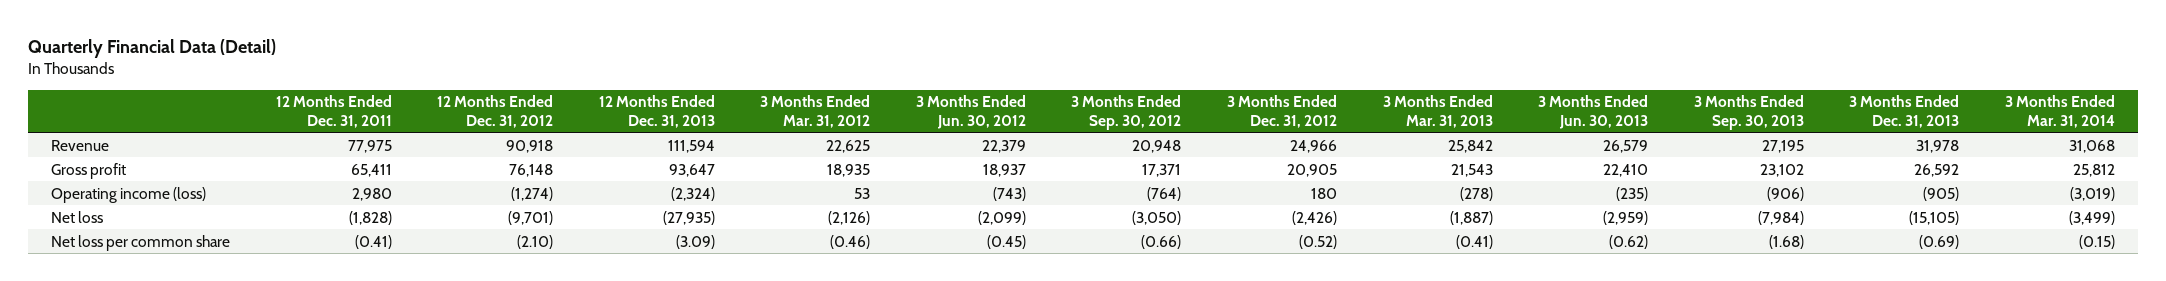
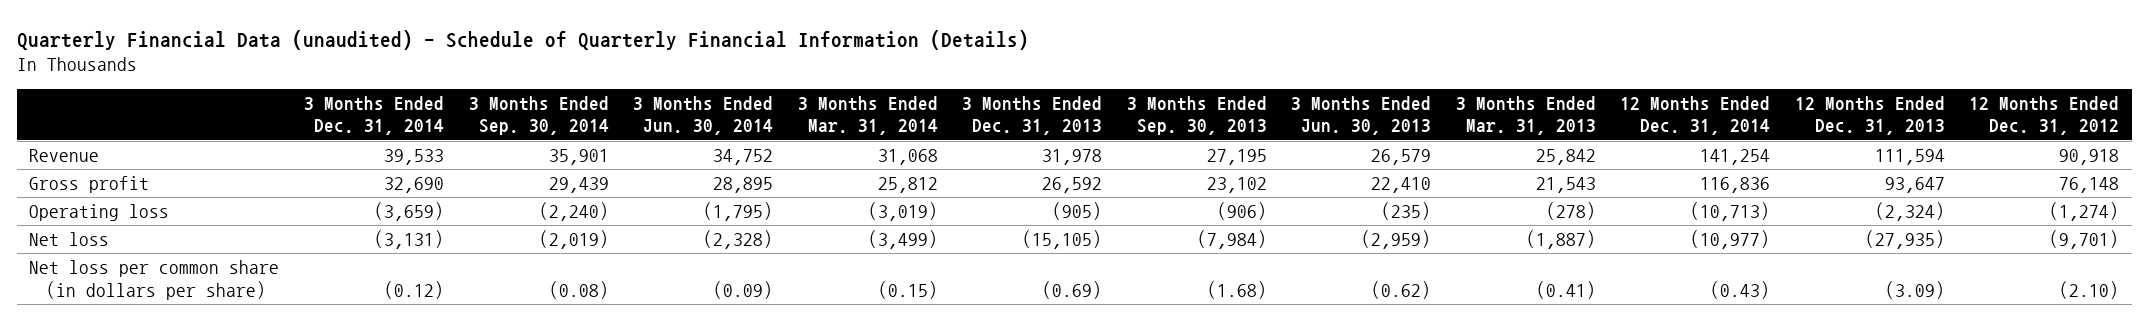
[28,38,277,58] Quarterly Financial Data (Detail) -> [17,29,1030,50] Quarterly Financial Data (unaudited) - Schedule of Quarterly Financial Information (Details)
[275,95,392,128] 12 Months Ended Dec. 31, 2011 -> none
[760,95,871,128] 3 Months Ended Mar. 31, 2012 -> none
[915,95,1026,129] 3 Months Ended Jun. 30, 2012 -> none
[1071,95,1182,130] 3 Months Ended Sep. 30, 2012 -> none
[1227,95,1338,128] 3 Months Ended Dec. 31, 2012 -> none
none -> [304,95,445,136] 3 Months Ended Dec. 31, 2014
none -> [468,95,609,136] 3 Months Ended Sep. 30, 2014
none -> [633,95,774,136] 3 Months Ended Jun. 30, 2014
none -> [1620,95,1771,136] 12 Months Ended Dec. 31, 2014
[51,186,207,203] Operating income (loss) -> [29,204,170,222] Operating loss
[51,234,231,251] Net loss per common share -> [29,260,280,300] Net loss per common share (in dollars per share)

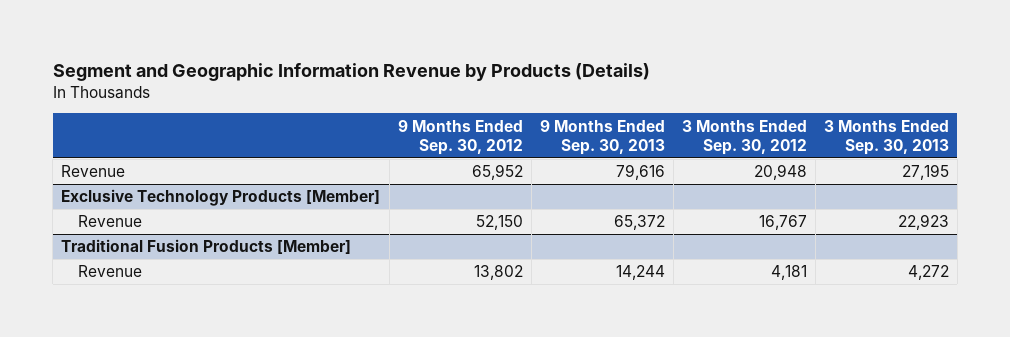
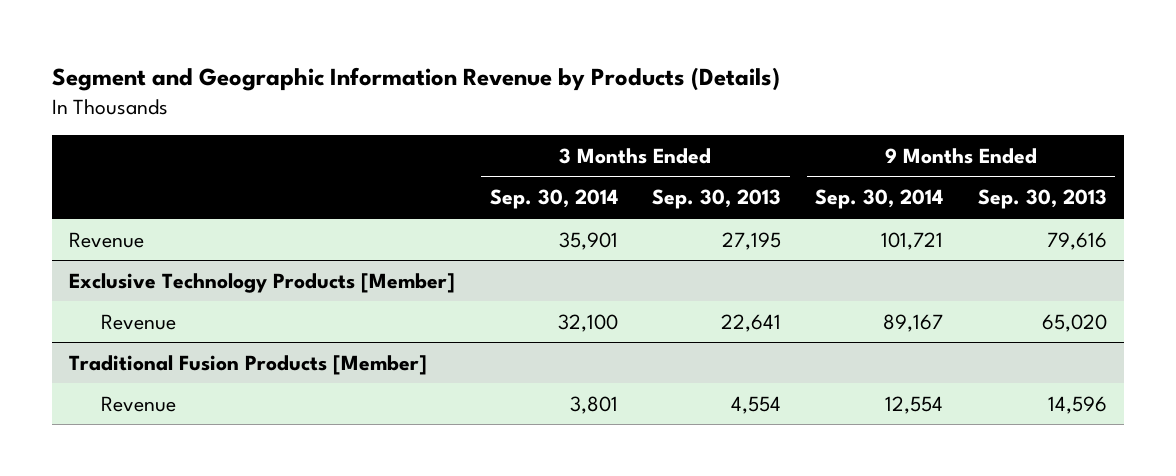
[397,119,523,155] 9 Months Ended Sep. 30, 2012 -> none
[681,119,807,155] 3 Months Ended Sep. 30, 2012 -> none
none -> [489,189,618,210] Sep. 30, 2014
none -> [815,189,944,210] Sep. 30, 2014
[613,215,665,231] 65,372 -> [1041,313,1107,332] 65,020
[897,214,949,231] 22,923 -> [720,313,781,332] 22,641
[615,265,665,281] 14,244 -> [1047,395,1107,414] 14,596
[907,265,949,281] 4,272 -> [730,395,781,414] 4,554

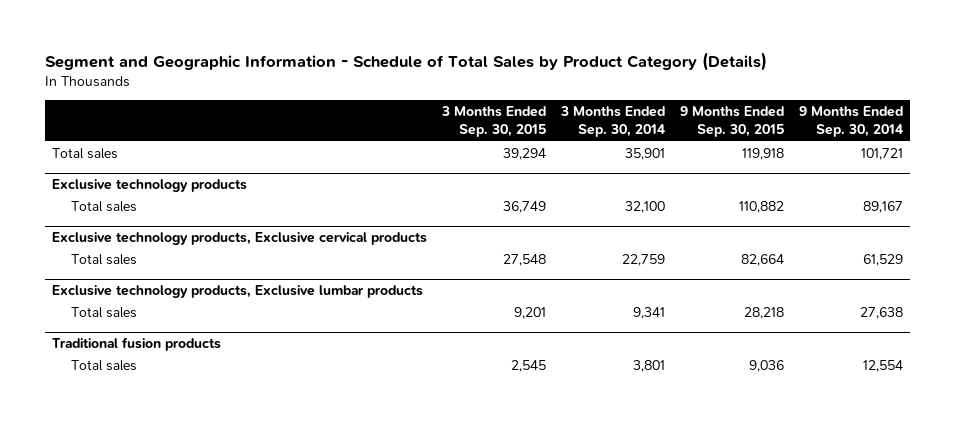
[51,67,780,92] Segment and Geographic Information Revenue by Products (Details) -> [44,51,767,71] Segment and Geographic Information - Schedule of Total Sales by Product Category (Details)
[651,189,781,210] Sep. 30, 2013 -> none
[977,189,1107,210] Sep. 30, 2013 -> none
none -> [440,106,546,138] 3 Months Ended Sep. 30, 2015
none -> [679,106,784,138] 9 Months Ended Sep. 30, 2015
[69,231,145,248] Revenue -> [52,147,119,159] Total sales
[69,272,456,293] Exclusive Technology Products [Member] -> [52,179,248,193] Exclusive technology products
[101,313,177,330] Revenue -> [70,200,137,212] Total sales
none -> [52,232,428,246] Exclusive technology products, Exclusive cervical products
none -> [70,253,137,265] Total sales
none -> [52,285,424,299] Exclusive technology products, Exclusive lumbar products
none -> [70,306,137,318] Total sales
[69,354,428,375] Traditional Fusion Products [Member] -> [52,337,222,352] Traditional fusion products
[101,395,177,412] Revenue -> [70,359,137,371] Total sales

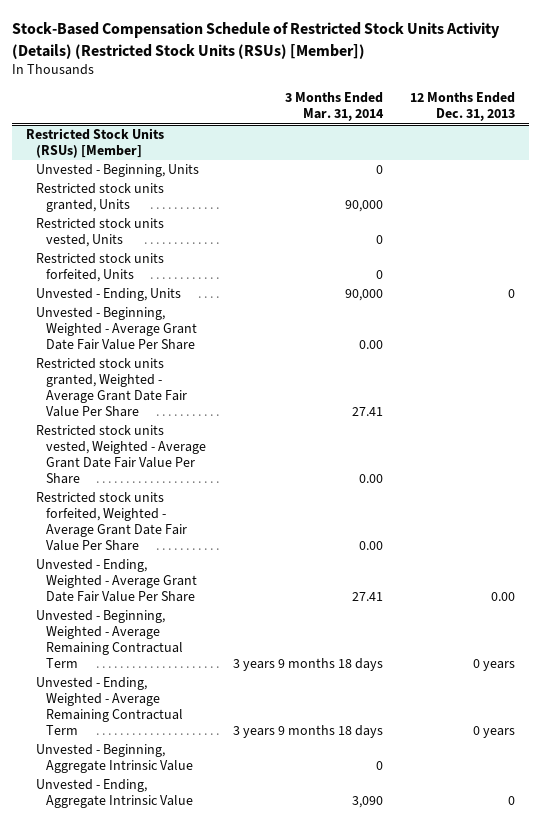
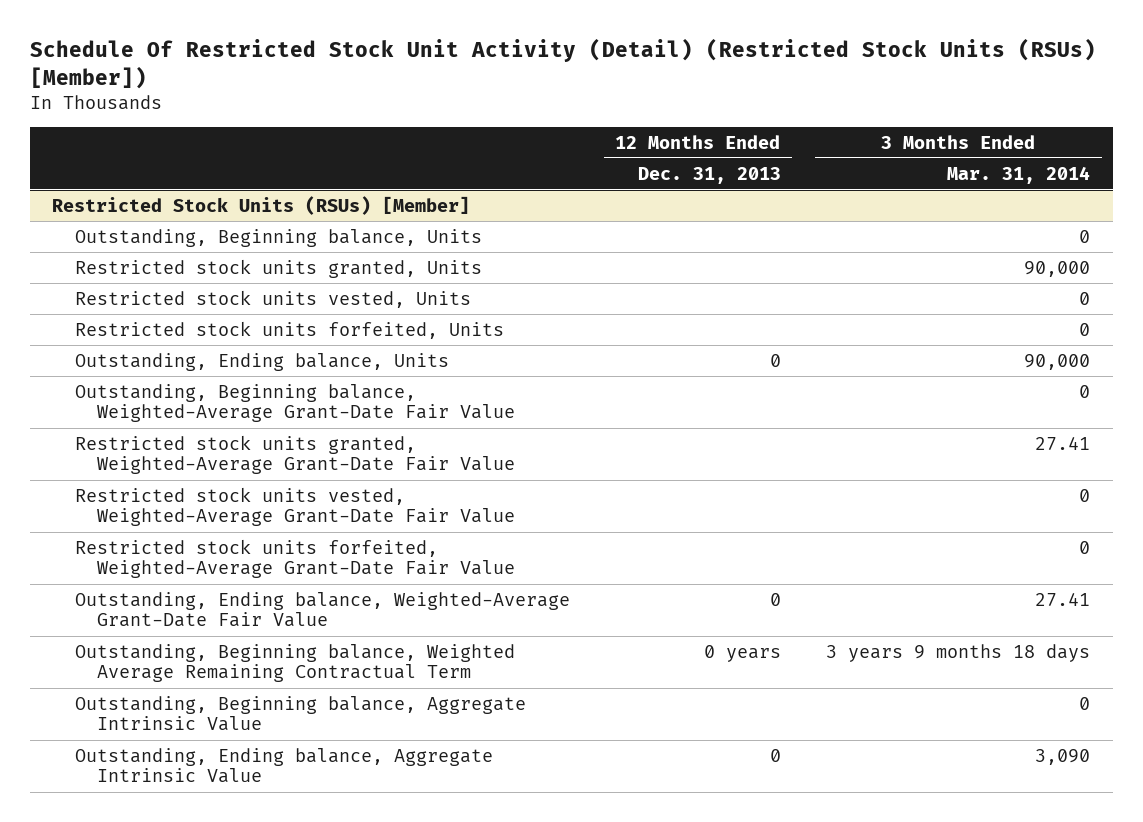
[12,21,501,59] Stock-Based Compensation Schedule of Restricted Stock Units Activity (Details) (Restricted Stock Units (RSUs) [Member]) -> [29,38,1096,90] Schedule Of Restricted Stock Unit Activity (Detail) (Restricted Stock Units (RSUs) [Member])
[35,164,199,178] Unvested - Beginning, Units -> [74,228,482,247] Outstanding, Beginning balance, Units
[35,677,183,736] Unvested - Ending, Weighted - Average Remaining Contractual Term -> none
[35,288,181,302] Unvested - Ending, Units -> [74,352,449,371] Outstanding, Ending balance, Units
[35,307,197,351] Unvested - Beginning, Weighted - Average Grant Date Fair Value Per Share -> [74,383,516,423] Outstanding, Beginning balance, Weighted-Average Grant-Date Fair Value
[358,340,383,350] 0.00 -> [1079,384,1091,398] 0
[35,358,187,418] Restricted stock units granted, Weighted - Average Grant Date Fair Value Per Share -> [74,434,516,475] Restricted stock units granted, Weighted-Average Grant-Date Fair Value
[35,425,206,485] Restricted stock units vested, Weighted - Average Grant Date Fair Value Per Share -> [74,486,516,527] Restricted stock units vested, Weighted-Average Grant-Date Fair Value
[358,474,383,484] 0.00 -> [1079,488,1091,502] 0
[35,492,187,552] Restricted stock units forfeited, Weighted - Average Grant Date Fair Value Per Share -> [74,538,516,579] Restricted stock units forfeited, Weighted-Average Grant-Date Fair Value
[358,541,383,551] 0.00 -> [1079,540,1091,554] 0
[35,559,197,603] Unvested - Ending, Weighted - Average Grant Date Fair Value Per Share -> [74,591,570,628] Outstanding, Ending balance, Weighted-Average Grant-Date Fair Value
[491,592,516,602] 0.00 -> [769,592,781,606] 0
[35,610,183,669] Unvested - Beginning, Weighted - Average Remaining Contractual Term -> [74,643,515,683] Outstanding, Beginning balance, Weighted Average Remaining Contractual Term
[35,744,193,774] Unvested - Beginning, Aggregate Intrinsic Value -> [74,695,526,732] Outstanding, Beginning balance, Aggregate Intrinsic Value
[35,779,193,809] Unvested - Ending, Aggregate Intrinsic Value -> [74,747,493,784] Outstanding, Ending balance, Aggregate Intrinsic Value

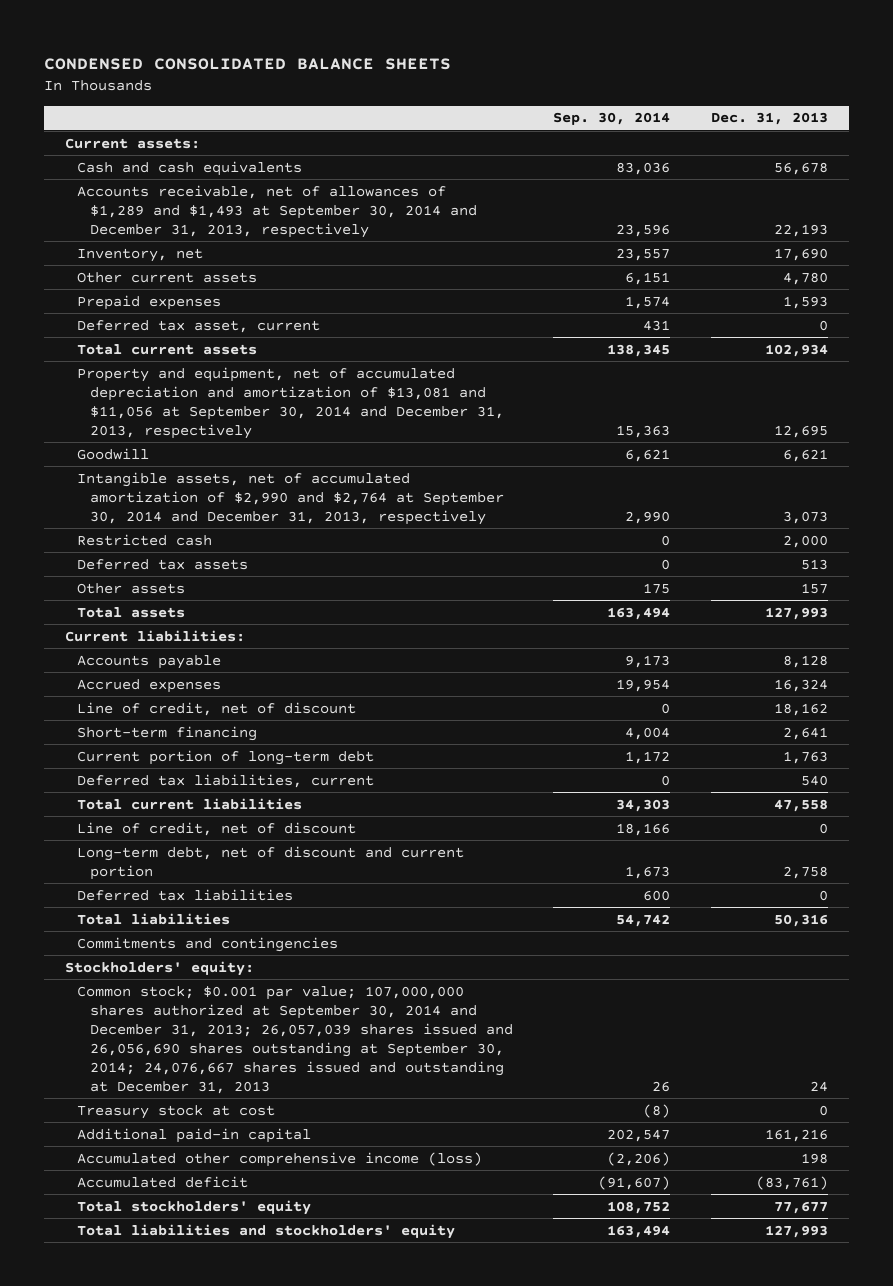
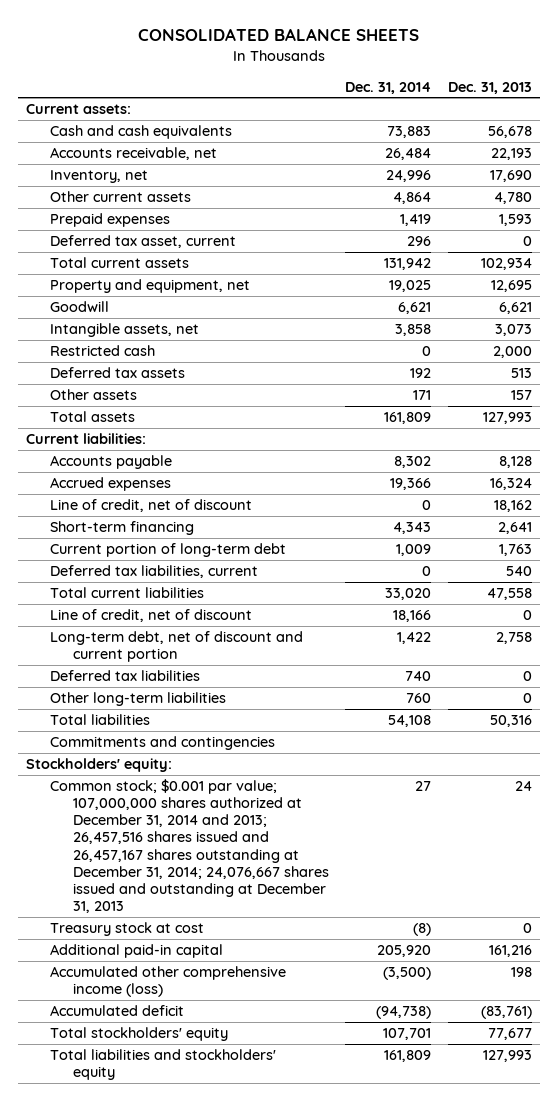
[44,57,452,70] CONDENSED CONSOLIDATED BALANCE SHEETS -> [138,27,420,41] CONSOLIDATED BALANCE SHEETS
[553,112,671,126] Sep. 30, 2014 -> none
none -> [345,81,432,94] Dec. 31, 2014
[77,184,477,238] Accounts receivable, net of allowances of $1,289 and $1,493 at September 30, 2014 and December 31, 2013, respectively -> [49,147,217,161] Accounts receivable, net
[77,366,504,439] Property and equipment, net of accumulated depreciation and amortization of $13,081 and $11,056 at September 30, 2014 and December 31, 2013, respectively -> [49,279,250,294] Property and equipment, net
[77,471,504,525] Intangible assets, net of accumulated amortization of $2,990 and $2,764 at September 30, 2014 and December 31, 2013, respectively -> [49,323,199,338] Intangible assets, net
none -> [49,692,226,707] Other long-term liabilities
[77,985,513,1094] Common stock; $0.001 par value; 107,000,000 shares authorized at September 30, 2014 and December 31, 2013; 26,057,039 shares issued and 26,056,690 shares outstanding at September 30, 2014; 24,076,667 shares issued and outstanding at December 31, 2013 -> [49,779,329,913] Common stock; $0.001 par value; 107,000,000 shares authorized at December 31, 2014 and 2013; 26,457,516 shares issued and 26,457,167 shares outstanding at December 31, 2014; 24,076,667 shares issued and outstanding at December 31, 2013

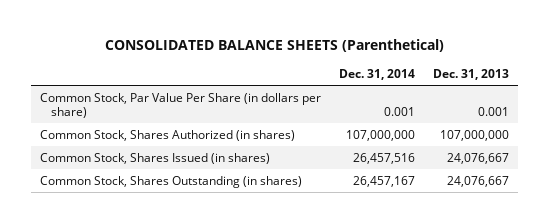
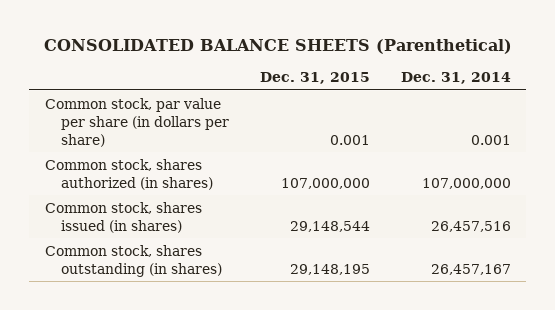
[432,69,509,81] Dec. 31, 2013 -> none
none -> [259,72,370,85] Dec. 31, 2015
[40,92,322,118] Common Stock, Par Value Per Share (in dollars per share) -> [44,97,229,147] Common stock, par value per share (in dollars per share)
[40,129,296,141] Common Stock, Shares Authorized (in shares) -> [44,158,213,190] Common stock, shares authorized (in shares)
[40,152,271,164] Common Stock, Shares Issued (in shares) -> [44,201,202,233] Common stock, shares issued (in shares)
[40,175,303,188] Common Stock, Shares Outstanding (in shares) -> [44,244,222,277] Common stock, shares outstanding (in shares)

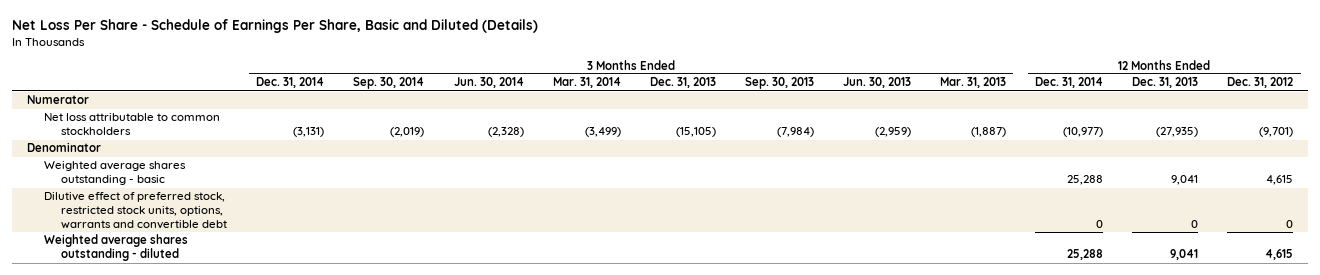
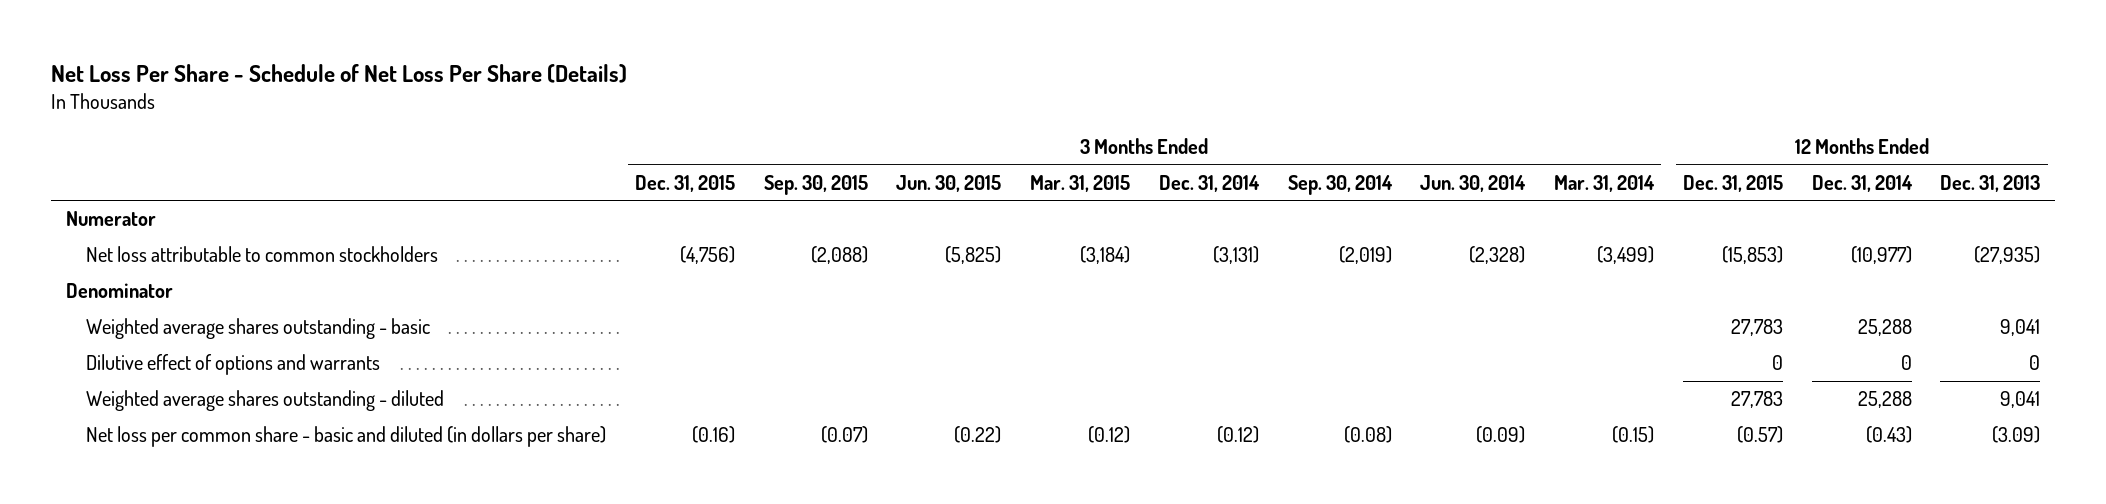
[11,18,538,33] Net Loss Per Share - Schedule of Earnings Per Share, Basic and Diluted (Details) -> [51,64,628,84] Net Loss Per Share - Schedule of Net Loss Per Share (Details)
[649,77,716,89] Dec. 31, 2013 -> none
[744,77,814,90] Sep. 30, 2013 -> none
[842,77,911,89] Jun. 30, 2013 -> none
[940,77,1007,89] Mar. 31, 2013 -> none
[1227,77,1294,89] Dec. 31, 2012 -> none
none -> [634,174,735,192] Dec. 31, 2015
none -> [763,174,868,195] Sep. 30, 2015
none -> [896,174,1002,192] Jun. 30, 2015
none -> [1030,174,1131,192] Mar. 31, 2015
none -> [1682,174,1783,192] Dec. 31, 2015
[43,192,228,230] Dilutive effect of preferred stock, restricted stock units, options, warrants and convertible debt -> [86,354,381,376] Dilutive effect of options and warrants
none -> [86,426,607,448] Net loss per common share - basic and diluted (in dollars per share)

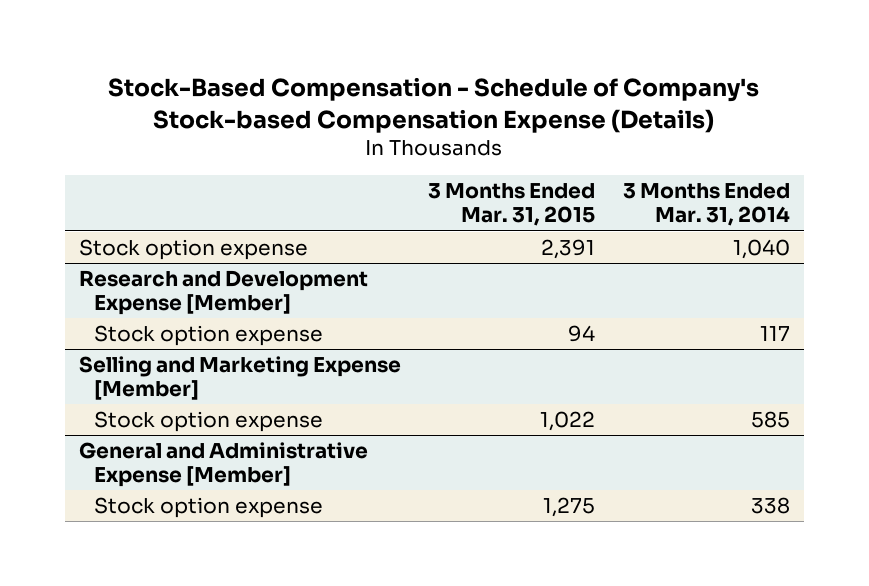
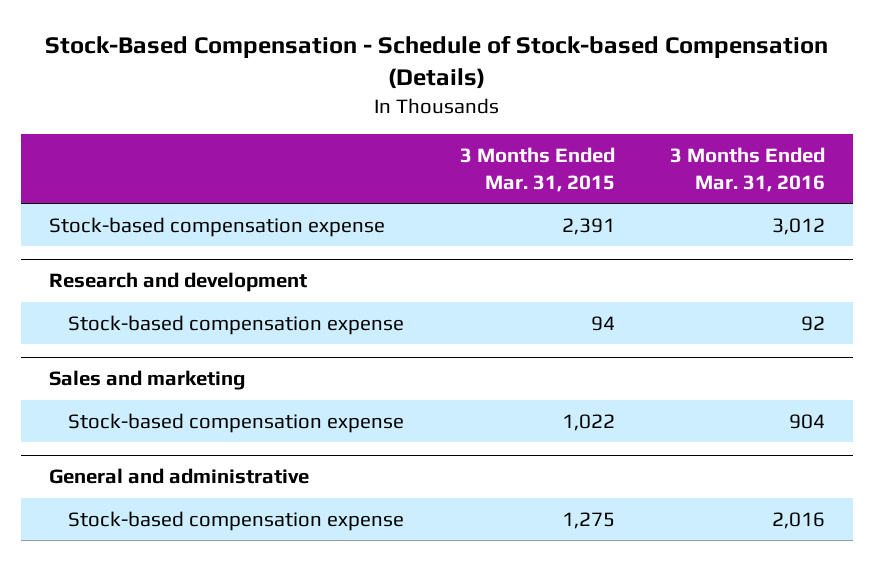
[108,77,760,133] Stock-Based Compensation - Schedule of Company's Stock-based Compensation Expense (Details) -> [44,35,828,90] Stock-Based Compensation - Schedule of Stock-based Compensation (Details)
[623,183,791,227] 3 Months Ended Mar. 31, 2014 -> none
none -> [669,146,825,192] 3 Months Ended Mar. 31, 2016
[78,239,308,261] Stock option expense -> [48,216,385,237] Stock-based compensation expense
[78,270,368,315] Research and Development Expense [Member] -> [48,272,307,293] Research and development
[94,325,324,347] Stock option expense -> [68,314,405,335] Stock-based compensation expense
[78,356,401,400] Selling and Marketing Expense [Member] -> [48,370,245,391] Sales and marketing
[94,411,324,433] Stock option expense -> [68,412,405,433] Stock-based compensation expense
[78,442,368,487] General and Administrative Expense [Member] -> [48,468,309,485] General and administrative
[94,497,324,519] Stock option expense -> [68,510,405,531] Stock-based compensation expense

